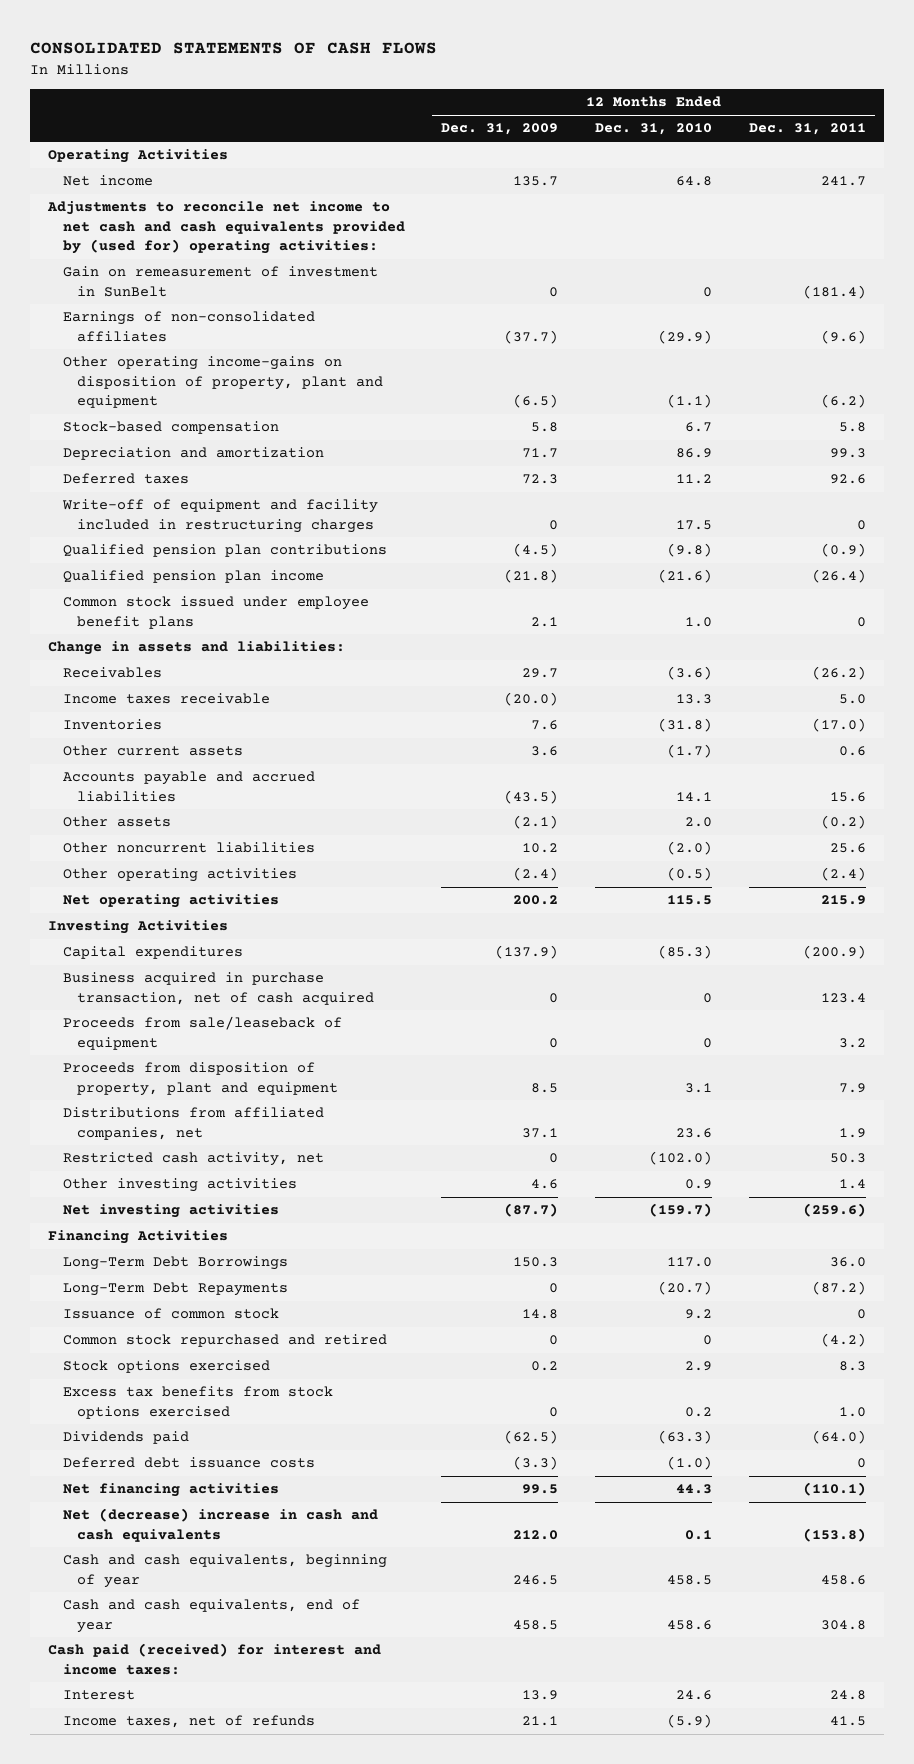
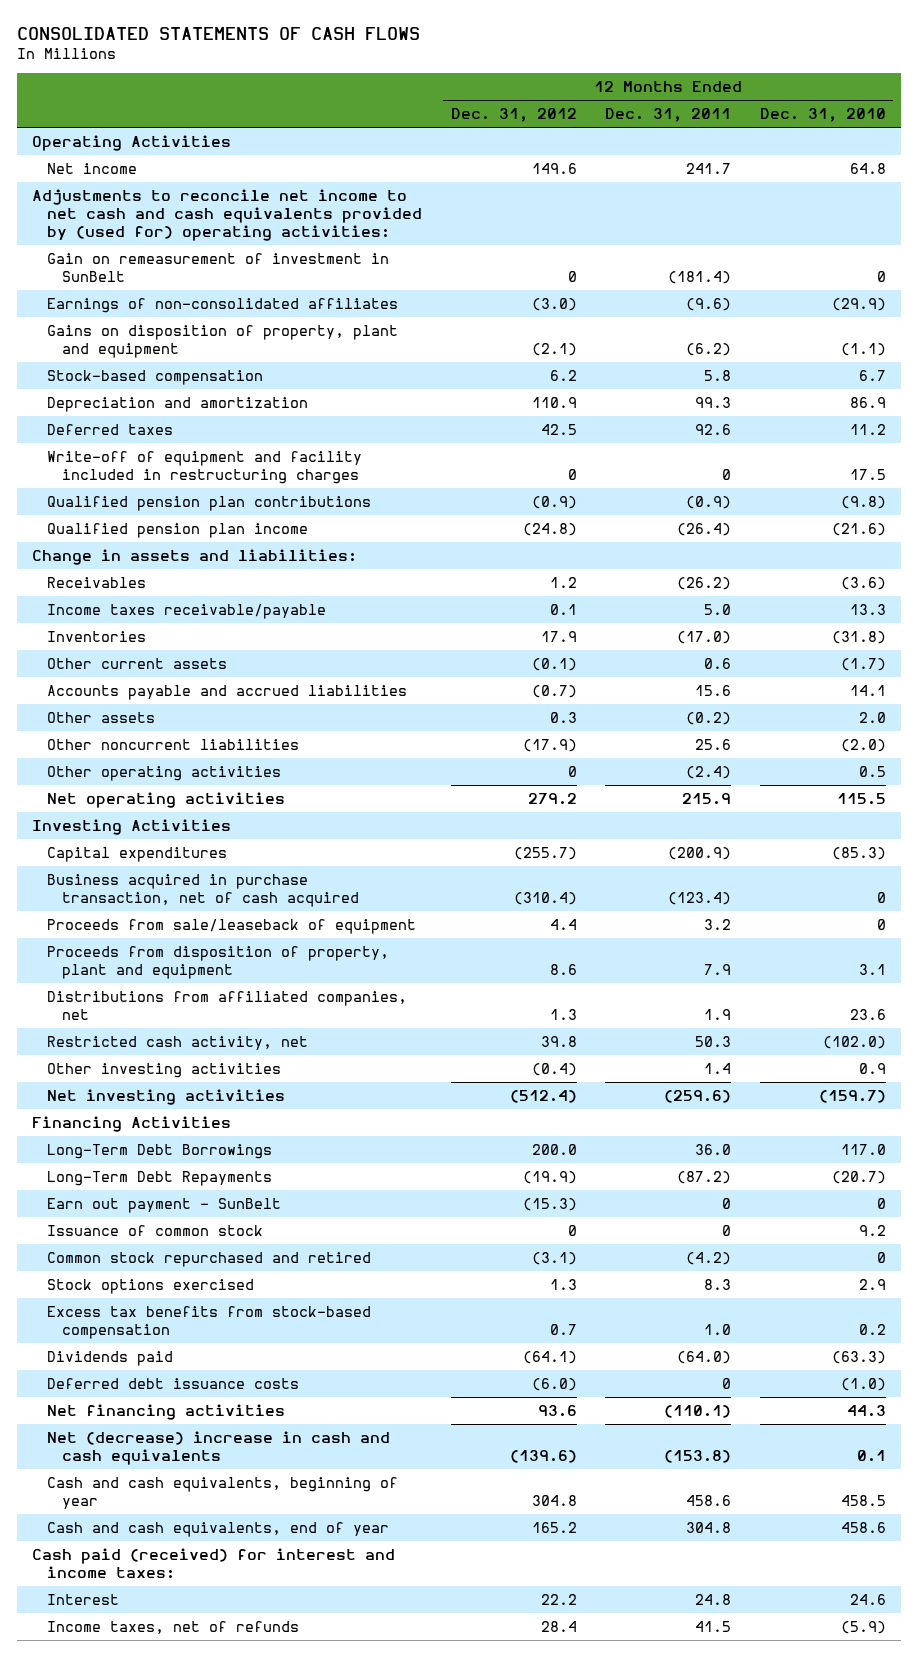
[441,123,559,136] Dec. 31, 2009 -> none
none -> [450,108,577,123] Dec. 31, 2012
[62,356,384,408] Other operating income-gains on disposition of property, plant and equipment -> [46,324,398,359] Gains on disposition of property, plant and equipment
[62,596,369,629] Common stock issued under employee benefit plans -> none
[62,693,270,705] Income taxes receivable -> [46,603,326,619] Income taxes receivable/payable
[667,867,713,882] (0.5) -> [859,765,887,777] 0.5
[820,992,866,1003] 123.4 -> [668,892,732,906] (123.4)
none -> [46,1197,281,1213] Earn out payment - SunBelt
[62,1386,333,1419] Excess tax benefits from stock options exercised -> [46,1305,371,1340] Excess tax benefits from stock-based compensation

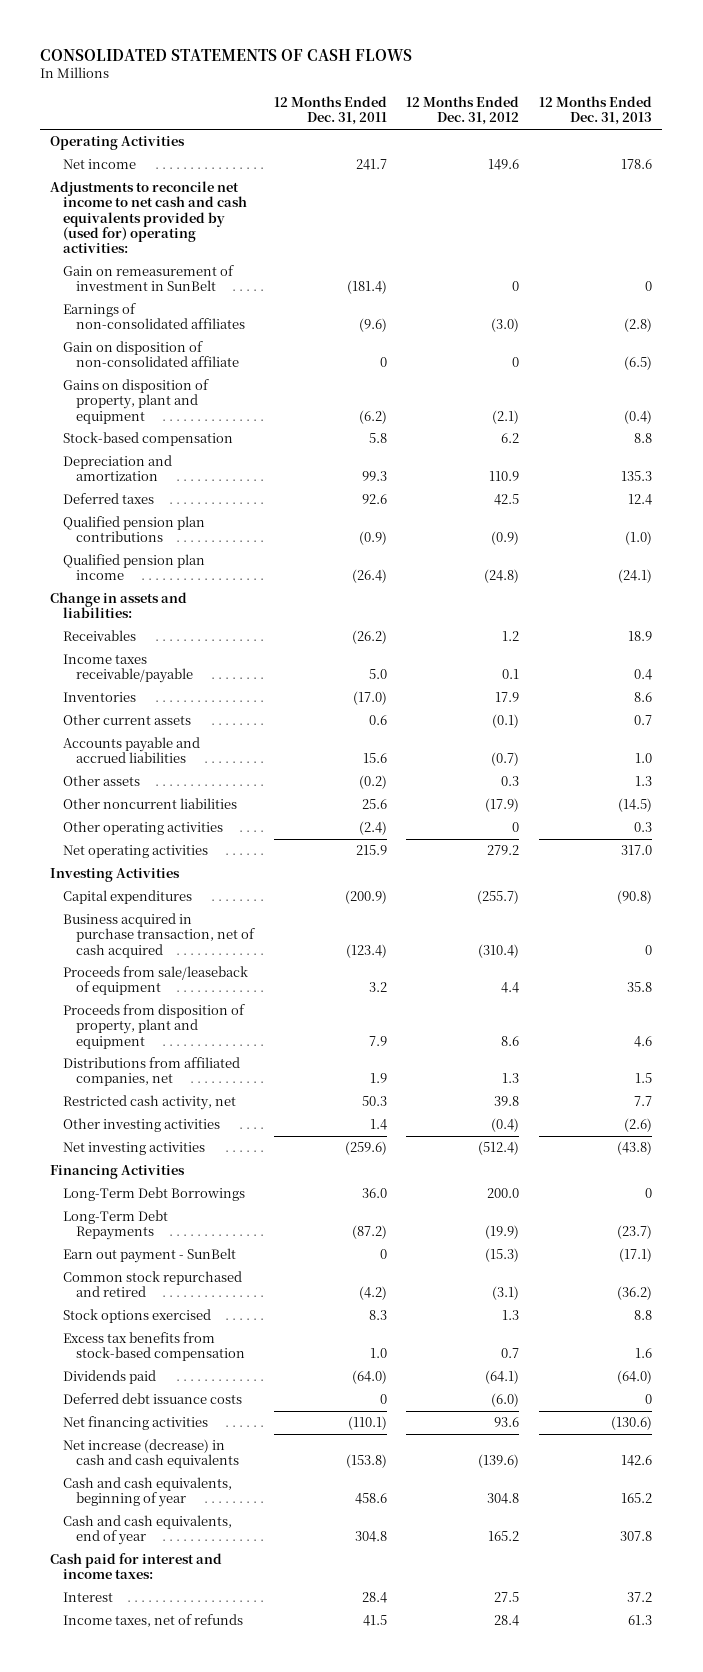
[760,108,887,123] Dec. 31, 2010 -> none
none -> [539,96,653,126] 12 Months Ended Dec. 31, 2013
none -> [63,341,239,368] Gain on disposition of non-consolidated affiliate
[46,450,362,485] Write-off of equipment and facility included in restructuring charges -> none
[46,1224,263,1236] Issuance of common stock -> none
[46,1430,390,1466] Net (decrease) increase in cash and cash equivalents -> [63,1439,239,1469] Net increase (decrease) in cash and cash equivalents
[31,1547,395,1580] Cash paid (received) for interest and income taxes: -> [50,1553,223,1580] Cash paid for interest and income taxes:
[540,1593,577,1605] 22.2 -> [494,1592,520,1603] 27.5
[695,1593,732,1605] 24.8 -> [361,1592,387,1604] 28.4

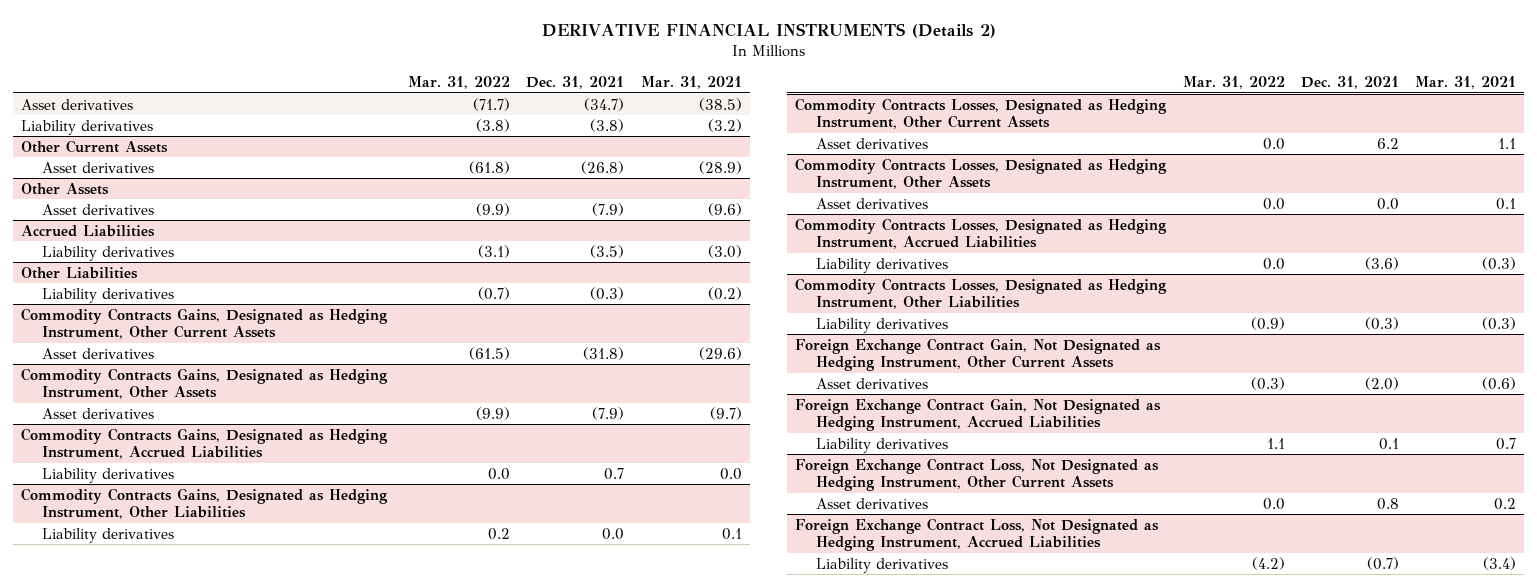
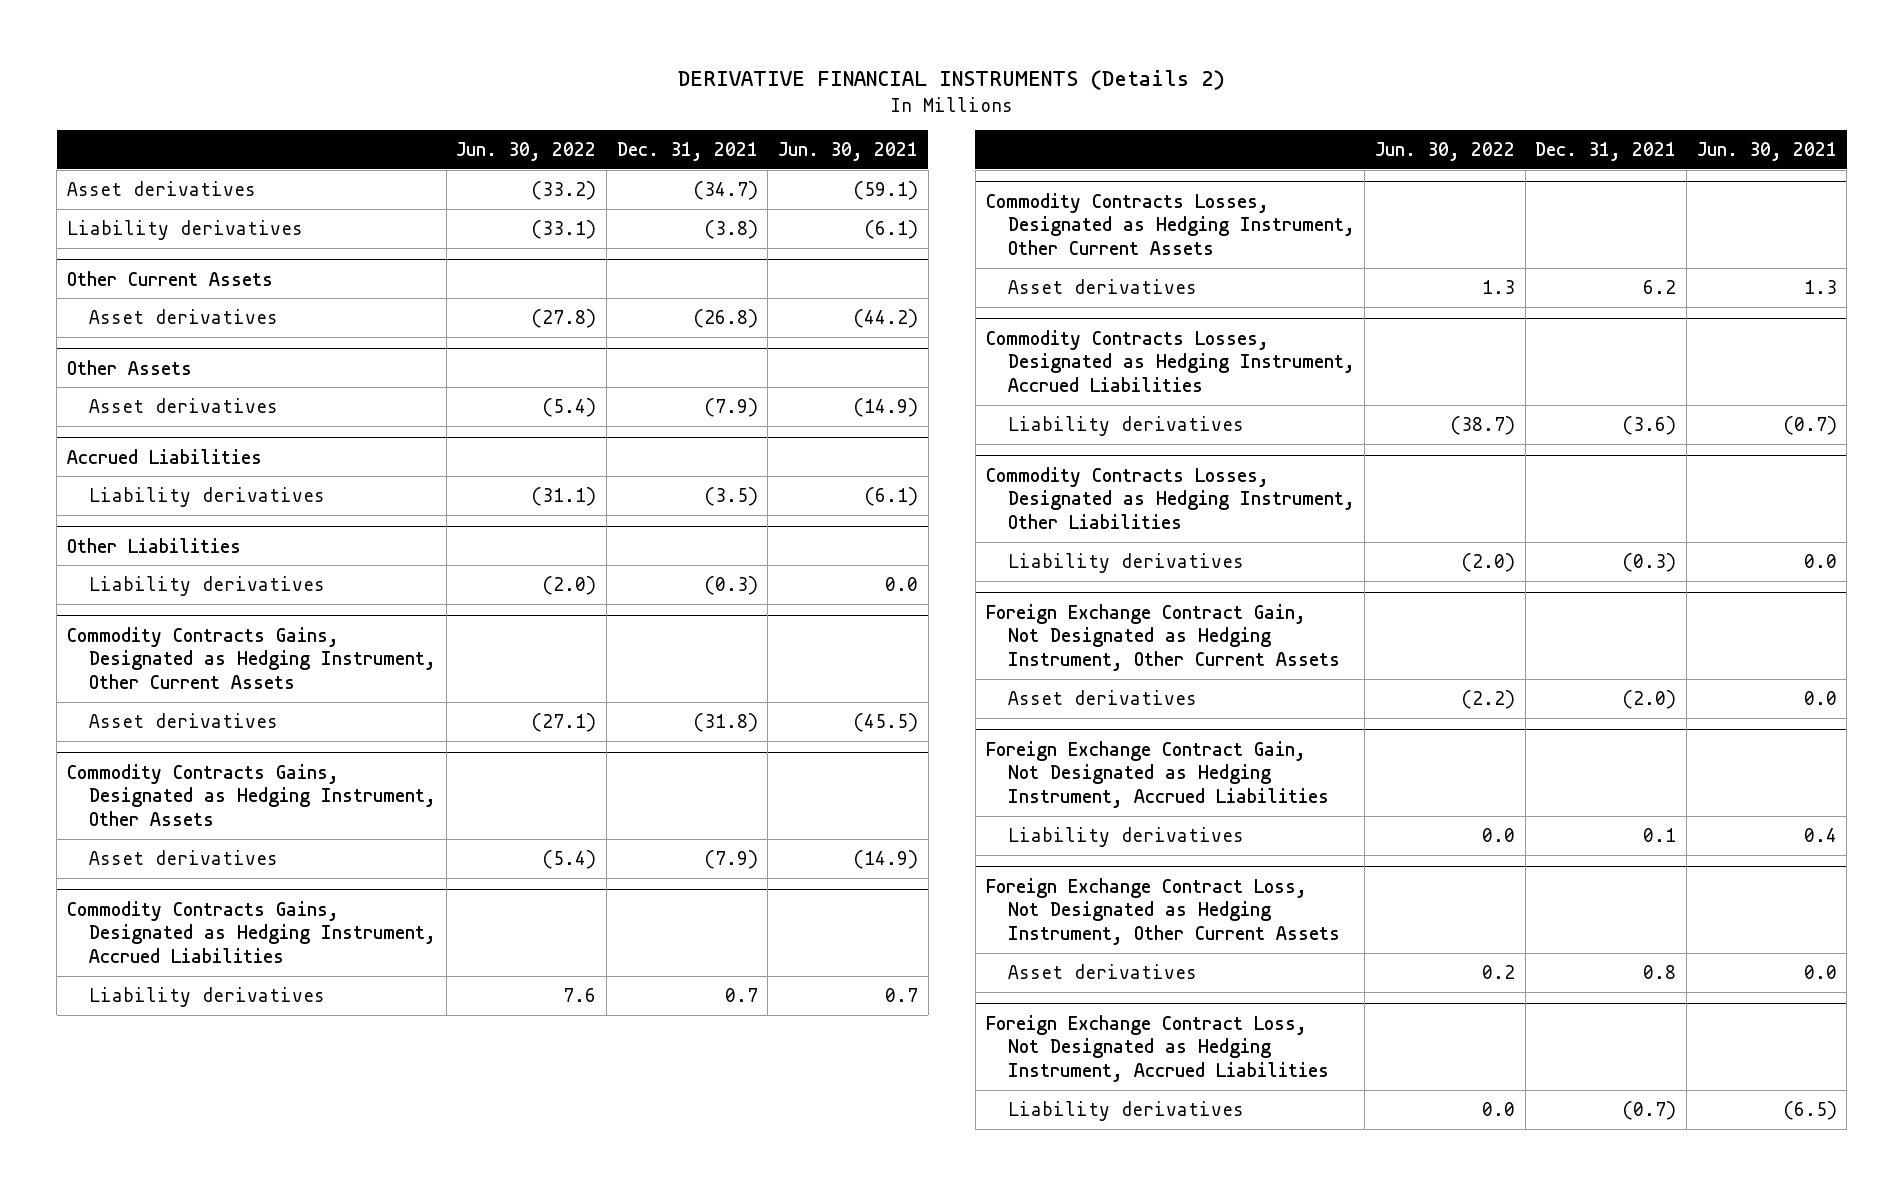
[408,76,511,90] Mar. 31, 2022 -> none
[640,76,742,90] Mar. 31, 2021 -> none
none -> [456,142,597,162] Jun. 30, 2022
none -> [778,142,919,162] Jun. 30, 2021
[21,487,389,520] Commodity Contracts Gains, Designated as Hedging Instrument, Other Liabilities -> none
[41,527,174,543] Liability derivatives -> none
[795,157,1168,190] Commodity Contracts Losses, Designated as Hedging Instrument, Other Assets -> none
[816,197,929,209] Asset derivatives -> none

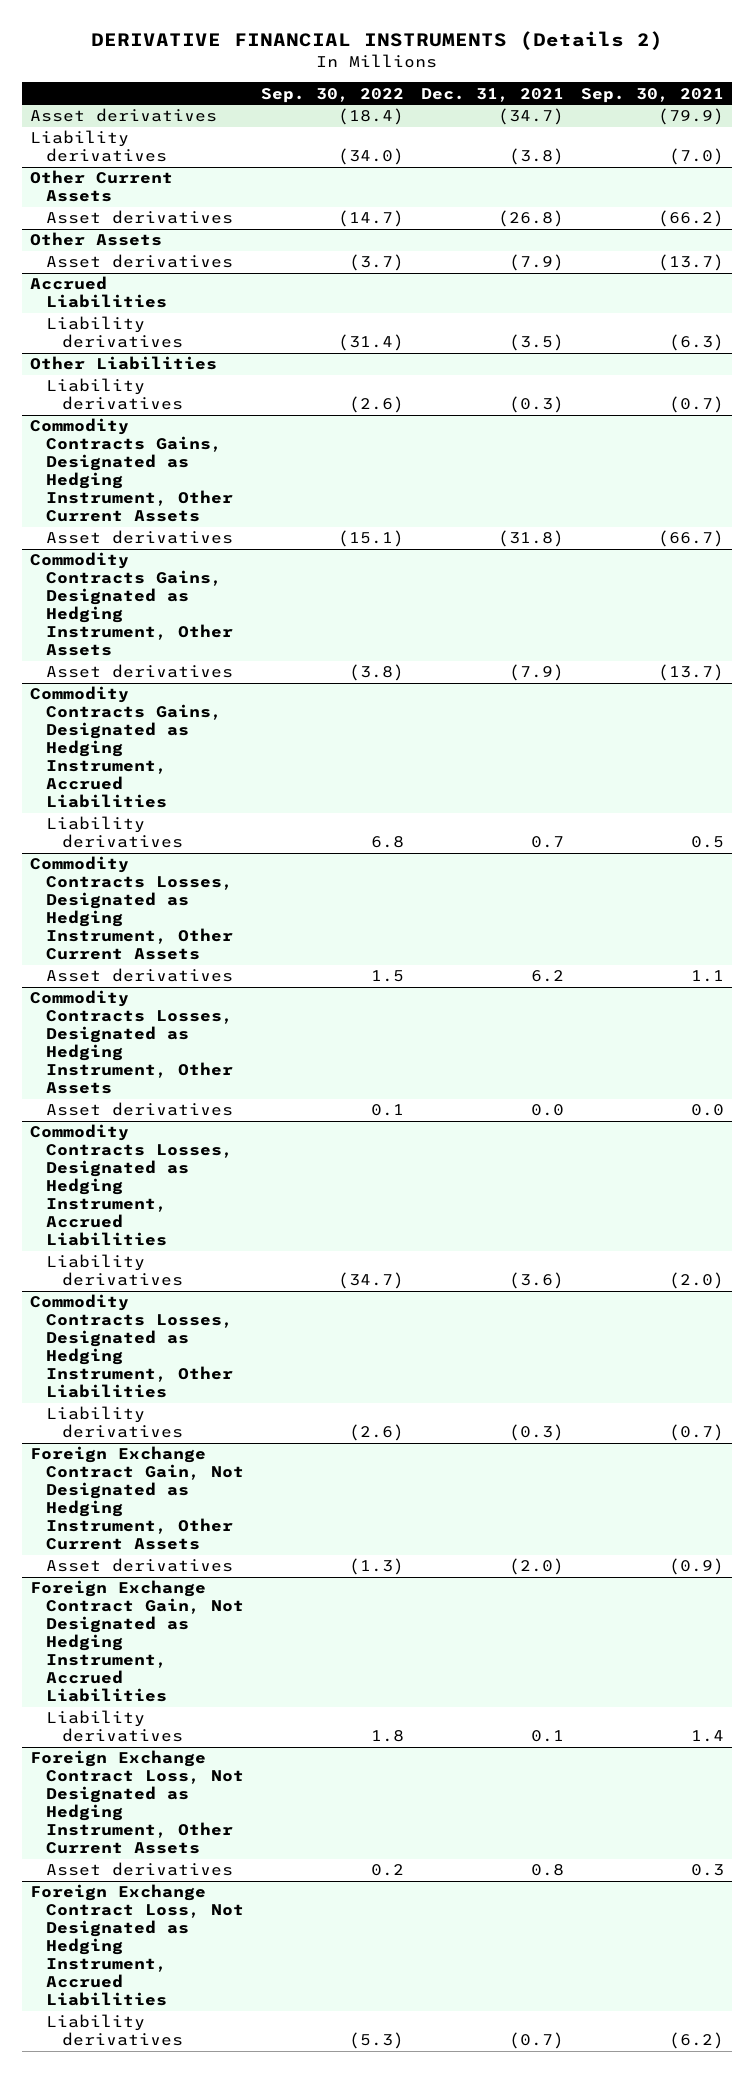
[456,142,597,162] Jun. 30, 2022 -> none
[778,142,919,162] Jun. 30, 2021 -> none
none -> [260,87,404,103] Sep. 30, 2022
none -> [580,87,724,103] Sep. 30, 2021
none -> [30,990,234,1095] Commodity Contracts Losses, Designated as Hedging Instrument, Other Assets
none -> [46,1102,234,1117] Asset derivatives

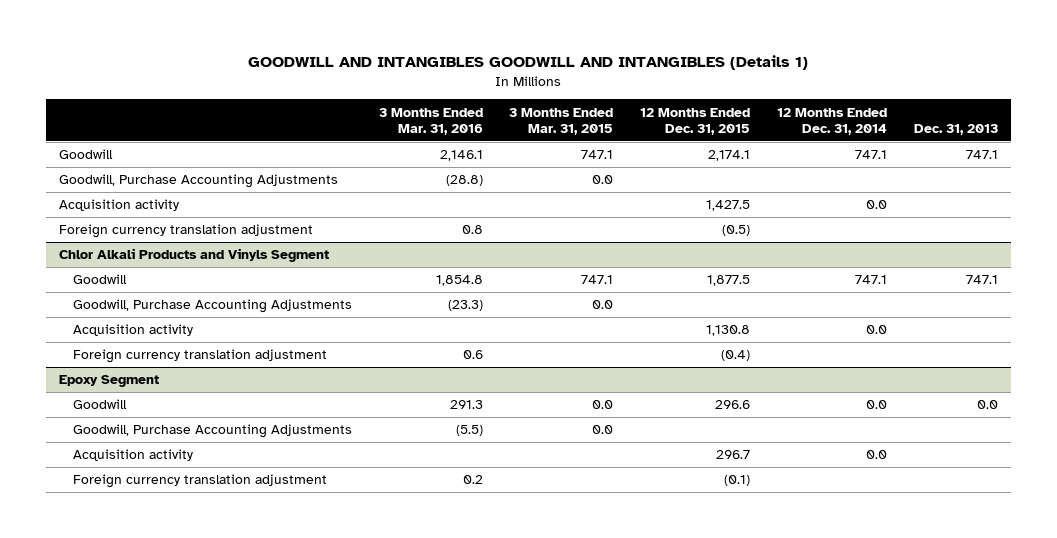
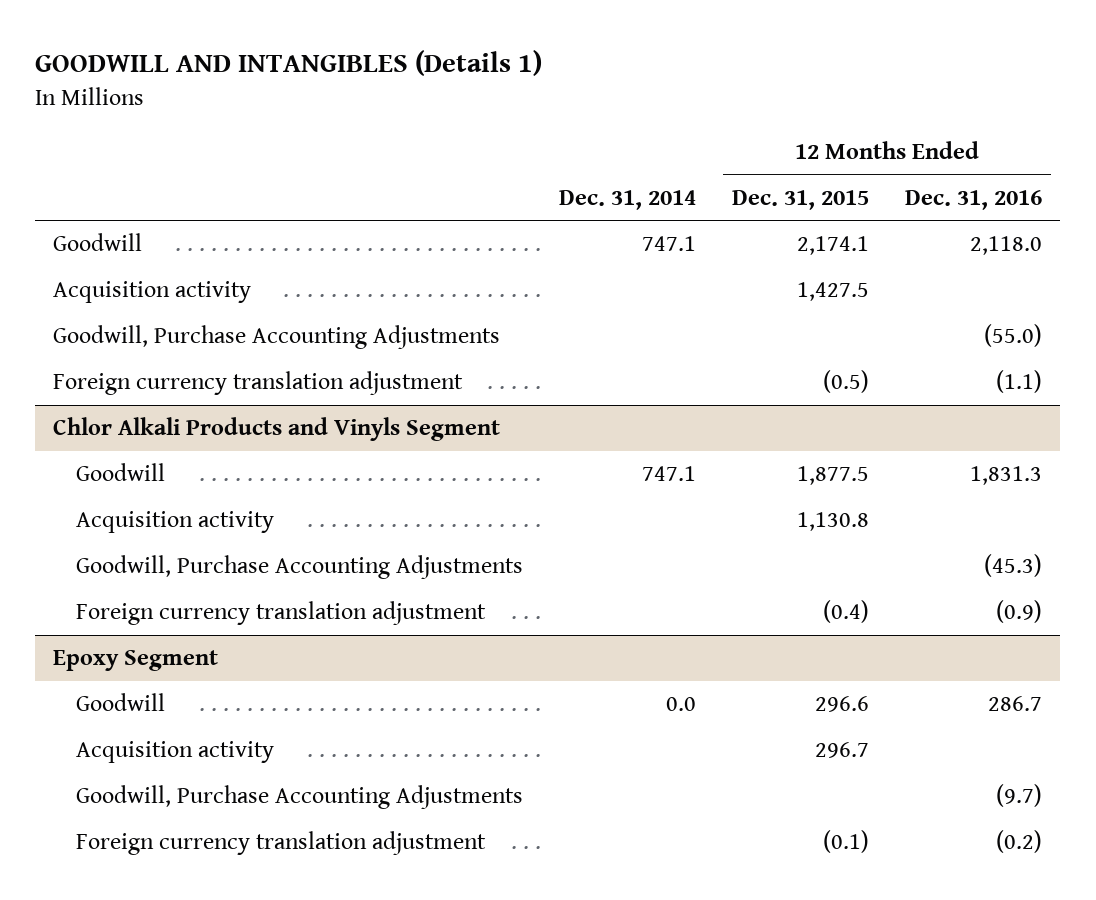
[248,55,809,71] GOODWILL AND INTANGIBLES GOODWILL AND INTANGIBLES (Details 1) -> [35,50,543,77] GOODWILL AND INTANGIBLES (Details 1)
[378,107,483,135] 3 Months Ended Mar. 31, 2016 -> none
[509,107,614,135] 3 Months Ended Mar. 31, 2015 -> none
[776,107,887,135] 12 Months Ended Dec. 31, 2014 -> none
[913,123,998,135] Dec. 31, 2013 -> none
none -> [559,189,697,210] Dec. 31, 2014
none -> [905,189,1043,210] Dec. 31, 2016
[59,174,339,189] Goodwill, Purchase Accounting Adjustments -> [53,325,501,350] Goodwill, Purchase Accounting Adjustments
[73,299,353,314] Goodwill, Purchase Accounting Adjustments -> [76,555,524,580] Goodwill, Purchase Accounting Adjustments
[73,424,353,439] Goodwill, Purchase Accounting Adjustments -> [76,785,524,810] Goodwill, Purchase Accounting Adjustments

